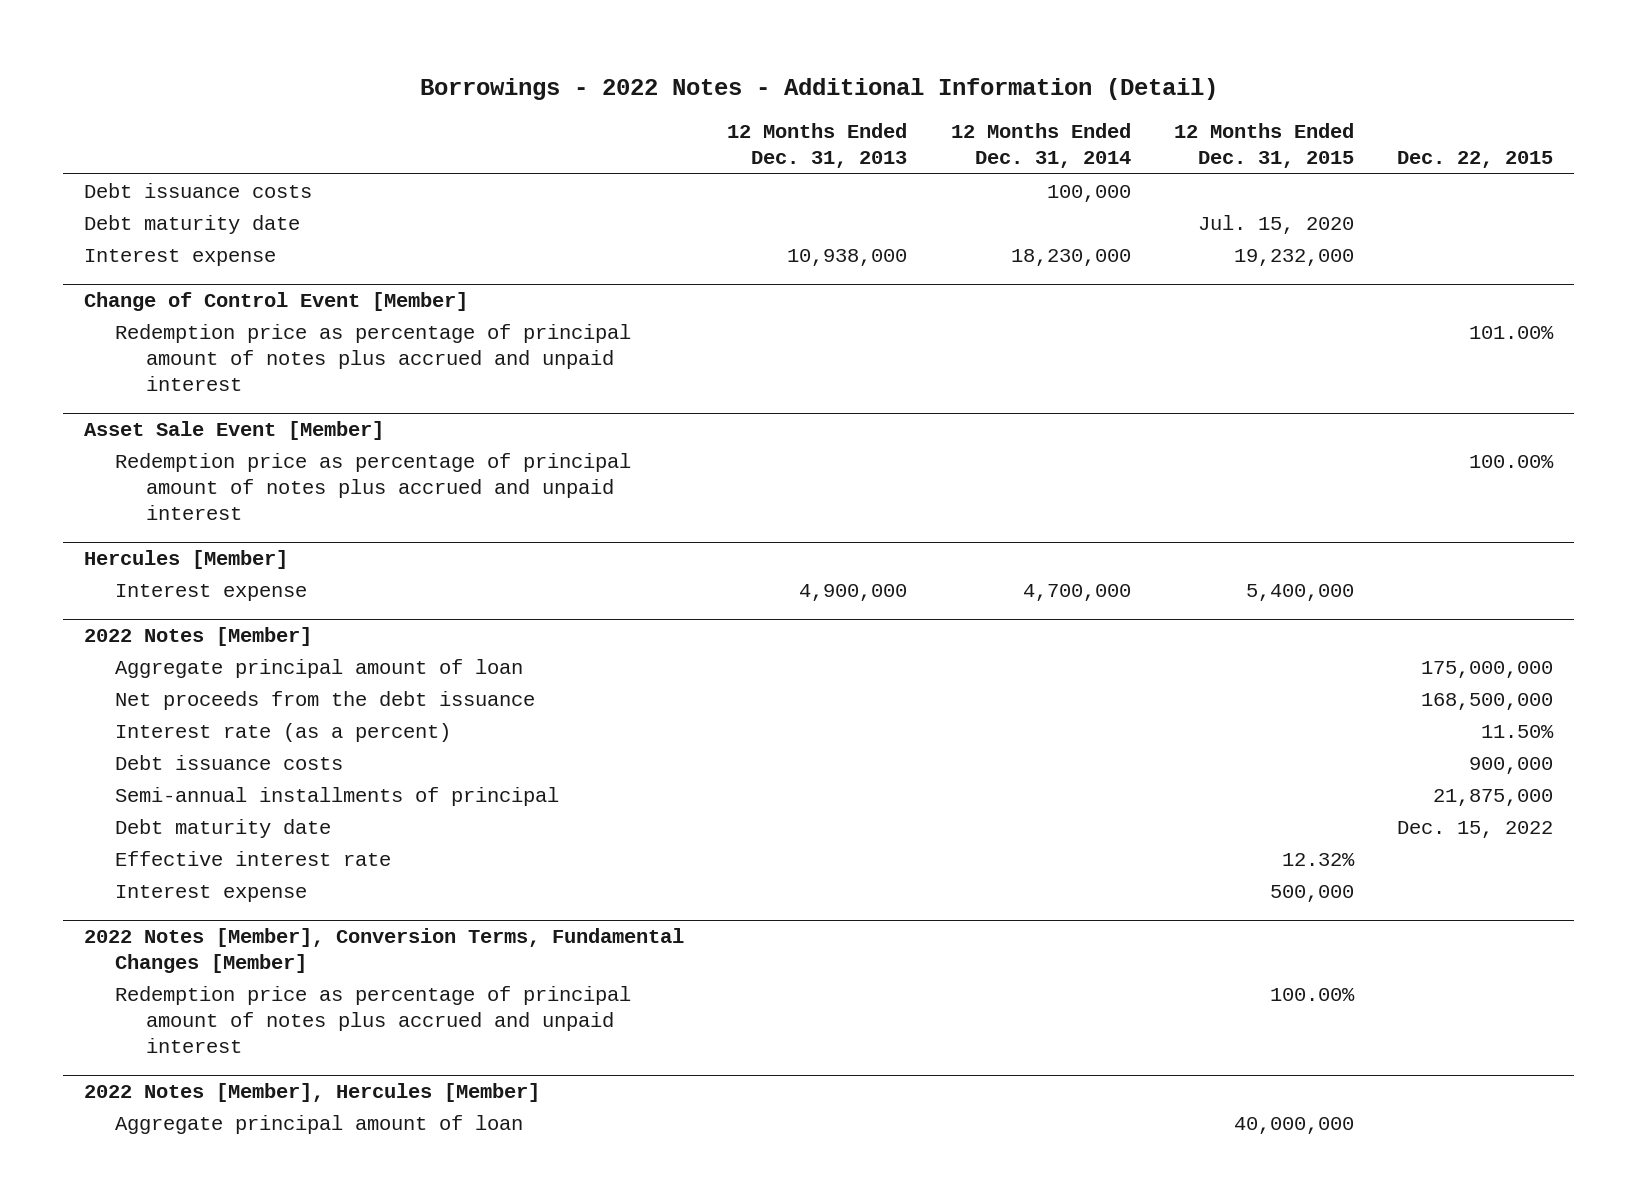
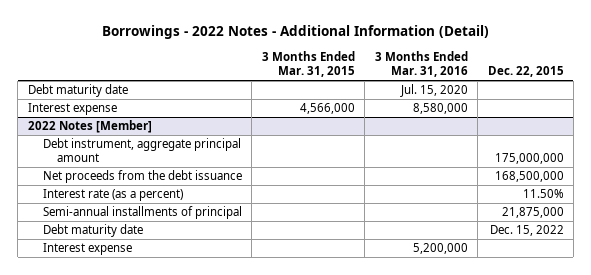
[727,123,908,169] 12 Months Ended Dec. 31, 2013 -> none
[950,123,1131,169] 12 Months Ended Dec. 31, 2014 -> none
[1173,123,1354,169] 12 Months Ended Dec. 31, 2015 -> none
none -> [261,51,355,78] 3 Months Ended Mar. 31, 2015
none -> [374,51,468,78] 3 Months Ended Mar. 31, 2016
[84,182,313,198] Debt issuance costs -> none
[84,291,469,311] Change of Control Event [Member] -> none
[115,323,632,392] Redemption price as percentage of principal amount of notes plus accrued and unpaid interest -> none
[84,420,385,440] Asset Sale Event [Member] -> none
[115,452,632,521] Redemption price as percentage of principal amount of notes plus accrued and unpaid interest -> none
[84,549,289,569] Hercules [Member] -> none
[115,583,308,601] Interest expense -> none
[115,658,524,678] Aggregate principal amount of loan -> [42,138,241,163] Debt instrument, aggregate principal amount
[115,754,344,770] Debt issuance costs -> none
[115,850,392,866] Effective interest rate -> none
[84,927,685,974] 2022 Notes [Member], Conversion Terms, Fundamental Changes [Member] -> none
[115,985,632,1054] Redemption price as percentage of principal amount of notes plus accrued and unpaid interest -> none
[84,1082,541,1102] 2022 Notes [Member], Hercules [Member] -> none
[115,1114,524,1134] Aggregate principal amount of loan -> none

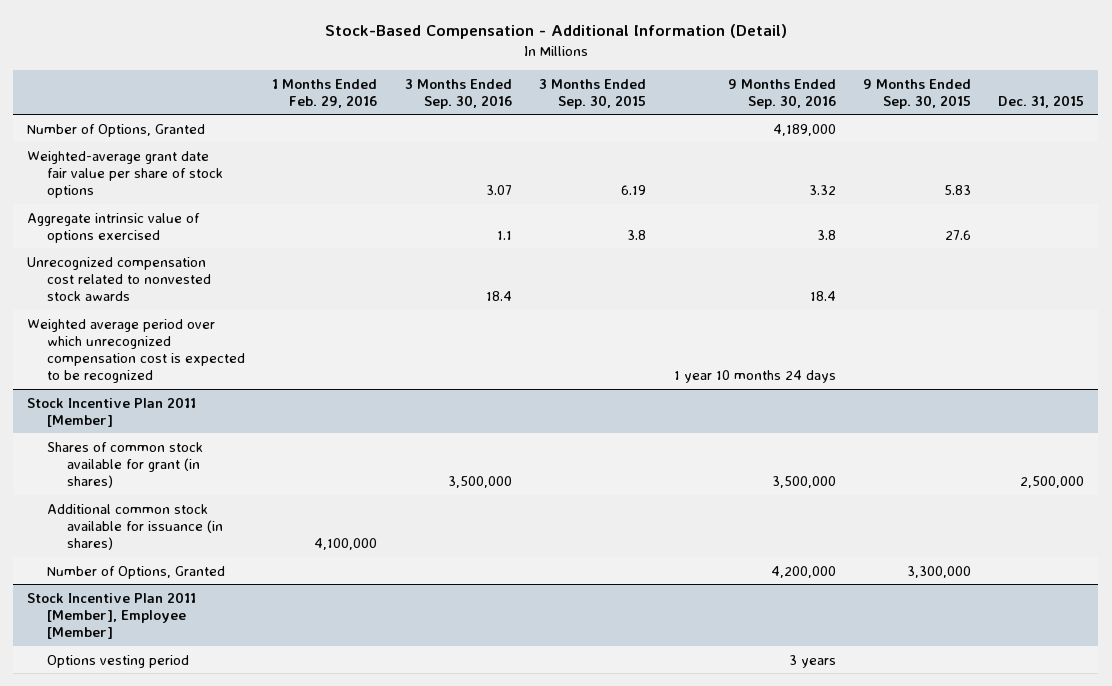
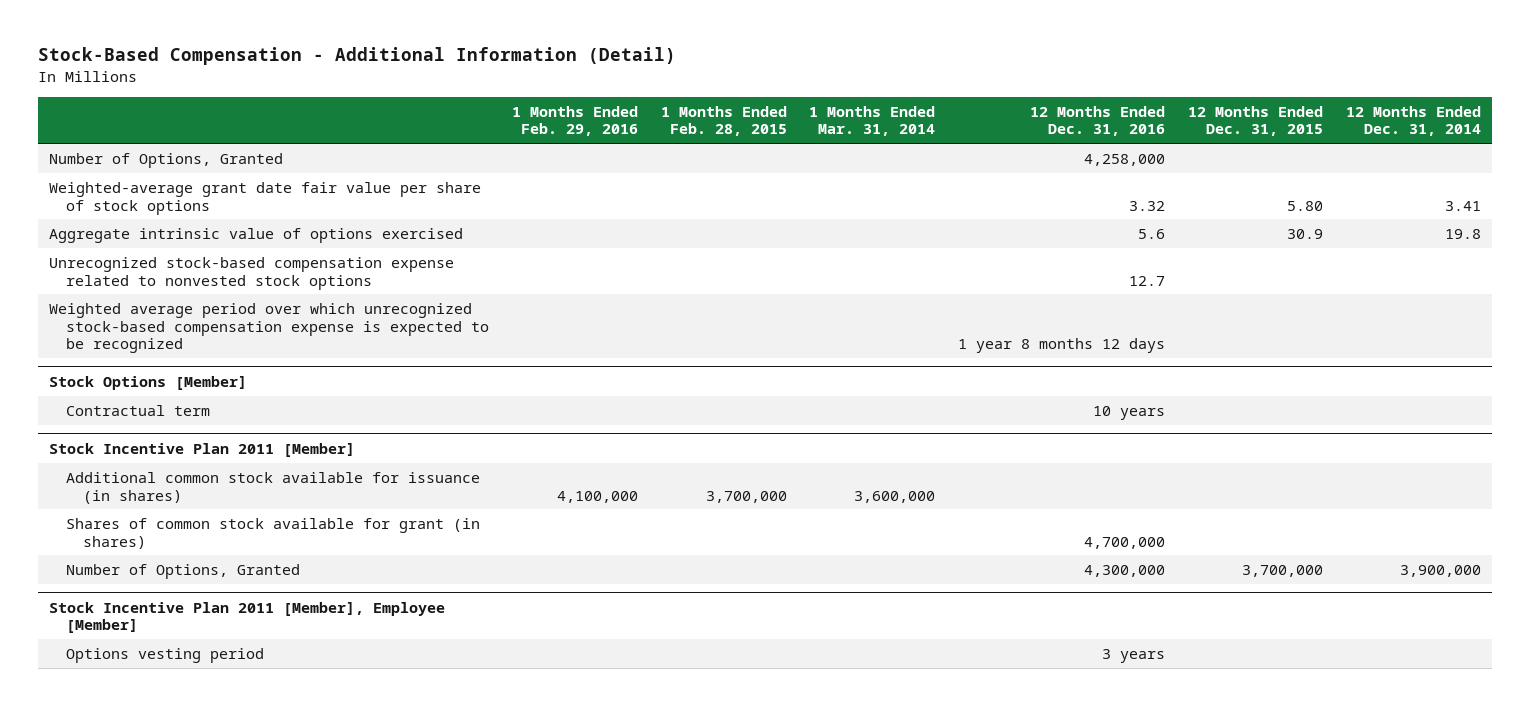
[404,78,512,109] 3 Months Ended Sep. 30, 2016 -> none
[539,78,647,109] 3 Months Ended Sep. 30, 2015 -> none
[727,78,836,109] 9 Months Ended Sep. 30, 2016 -> none
[862,78,971,109] 9 Months Ended Sep. 30, 2015 -> none
[998,94,1085,108] Dec. 31, 2015 -> none
none -> [660,105,787,137] 1 Months Ended Feb. 28, 2015
none -> [809,105,936,137] 1 Months Ended Mar. 31, 2014
none -> [1030,105,1166,137] 12 Months Ended Dec. 31, 2016
none -> [1188,105,1324,137] 12 Months Ended Dec. 31, 2015
none -> [1345,105,1481,137] 12 Months Ended Dec. 31, 2014
[27,256,211,301] Unrecognized compensation cost related to nonvested stock awards -> [49,256,455,290] Unrecognized stock-based compensation expense related to nonvested stock options
[27,318,245,383] Weighted average period over which unrecognized compensation cost is expected to be recognized -> [49,302,490,354] Weighted average period over which unrecognized stock-based compensation expense is expected to be recognized
none -> [49,375,248,390] Stock Options [Member]
none -> [66,404,211,416] Contractual term
[46,441,203,488] Shares of common stock available for grant (in shares) -> [66,517,481,549] Shares of common stock available for grant (in shares)

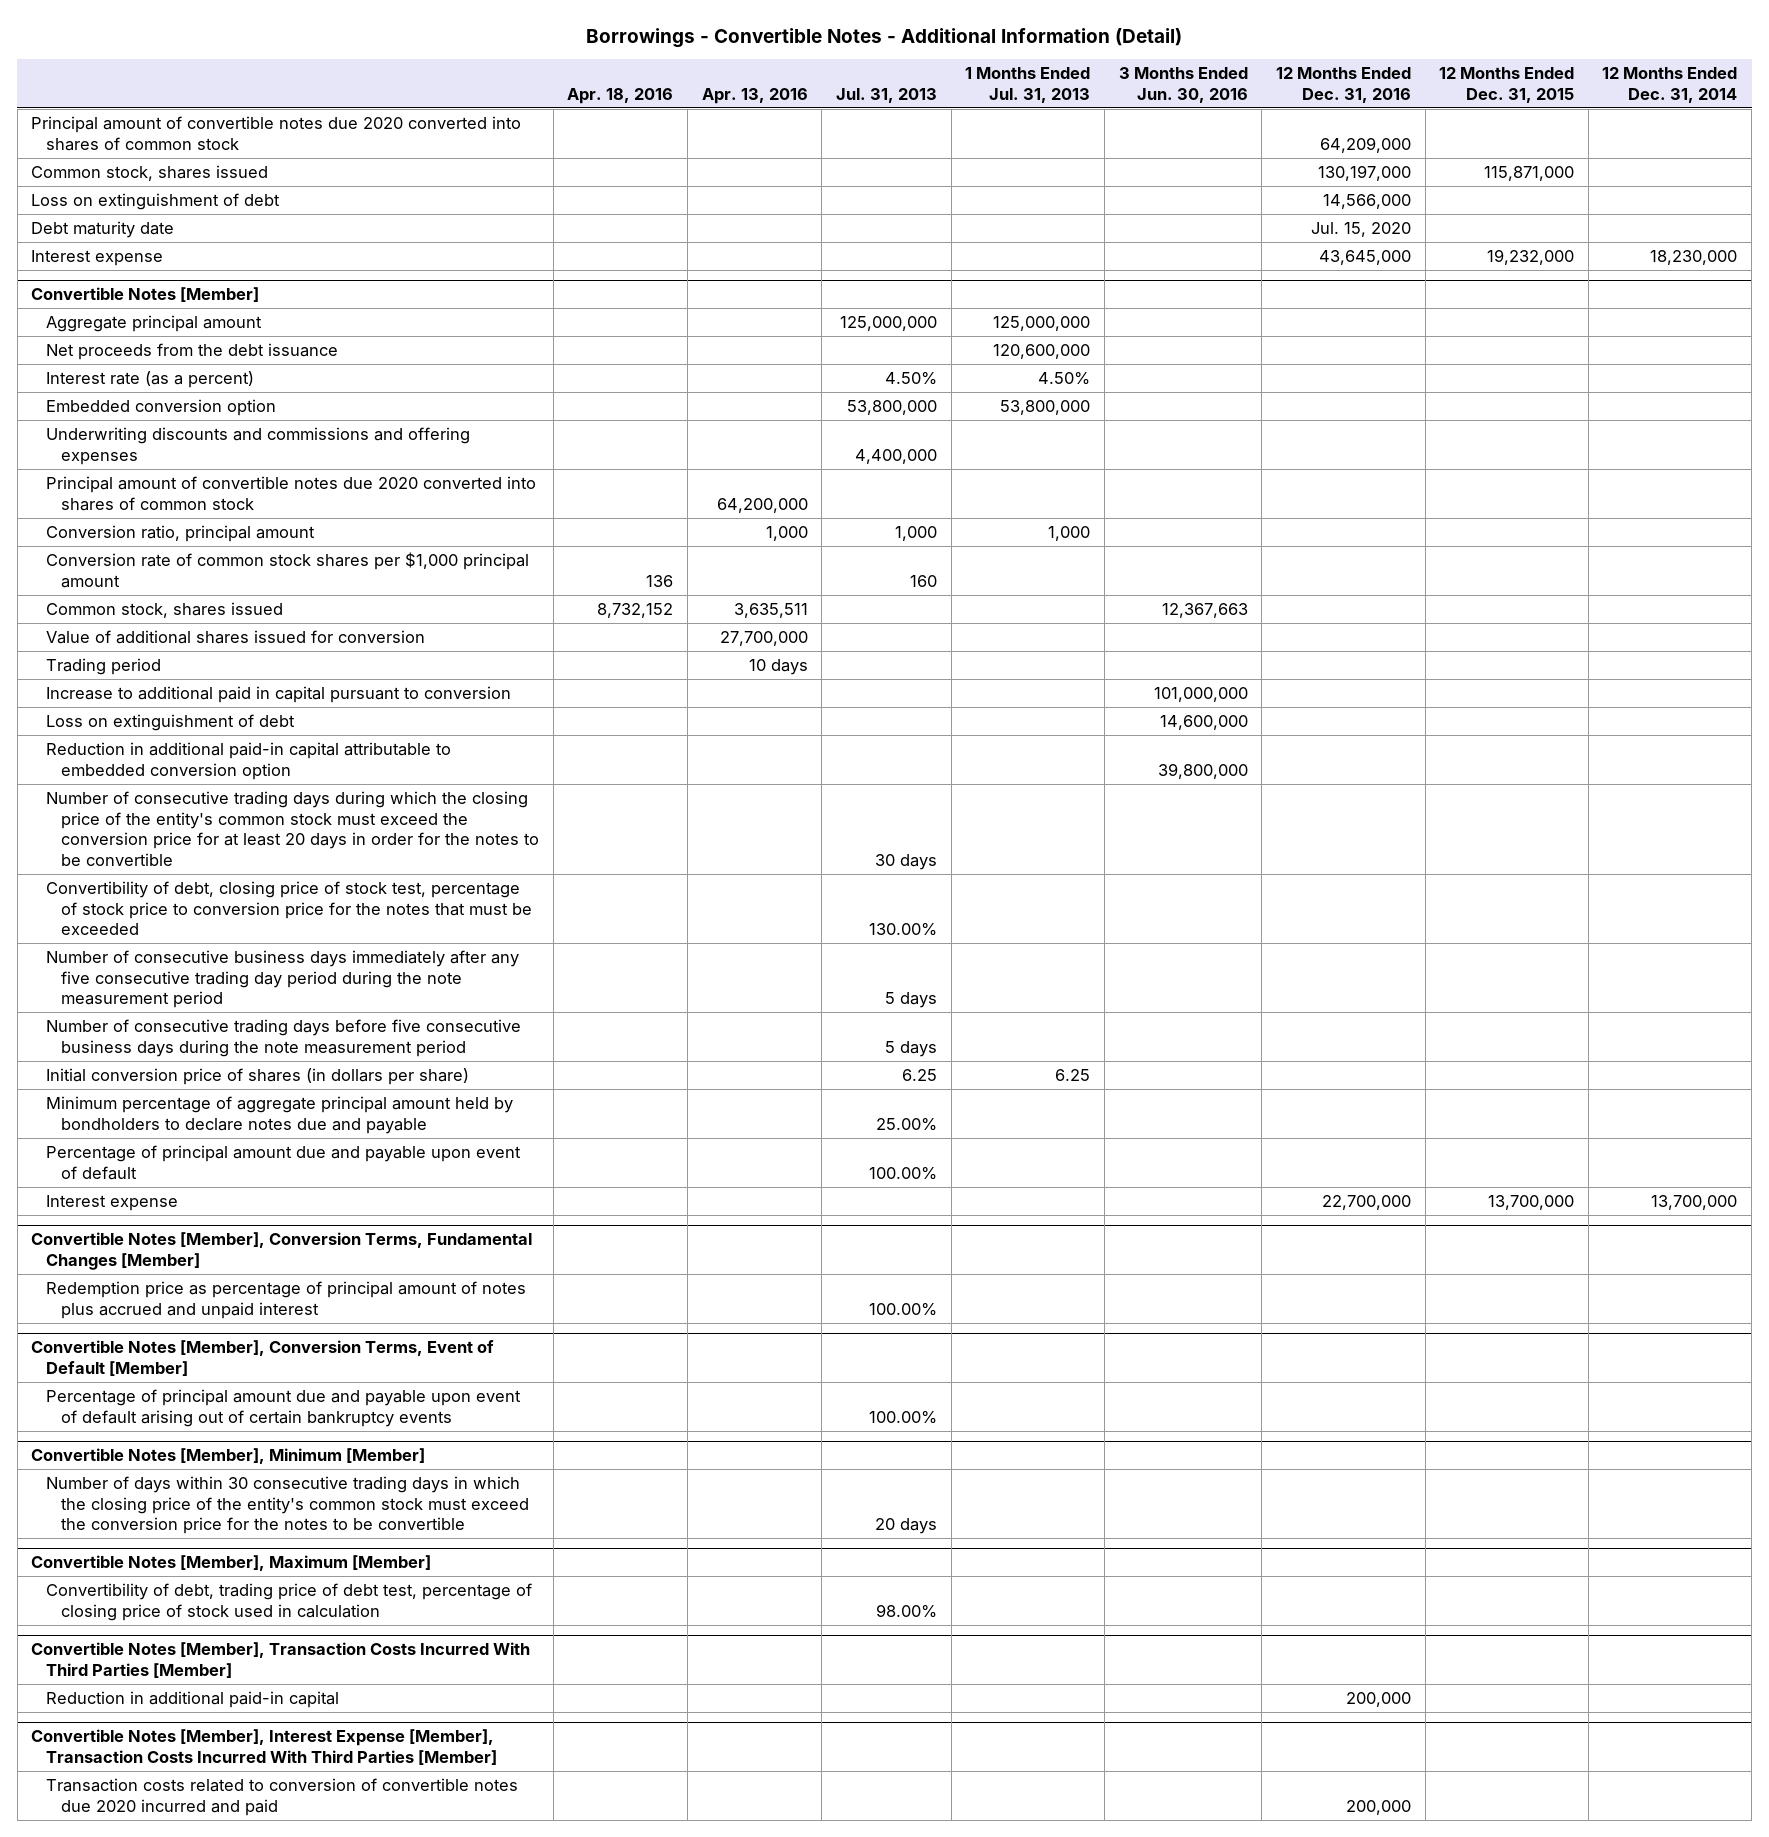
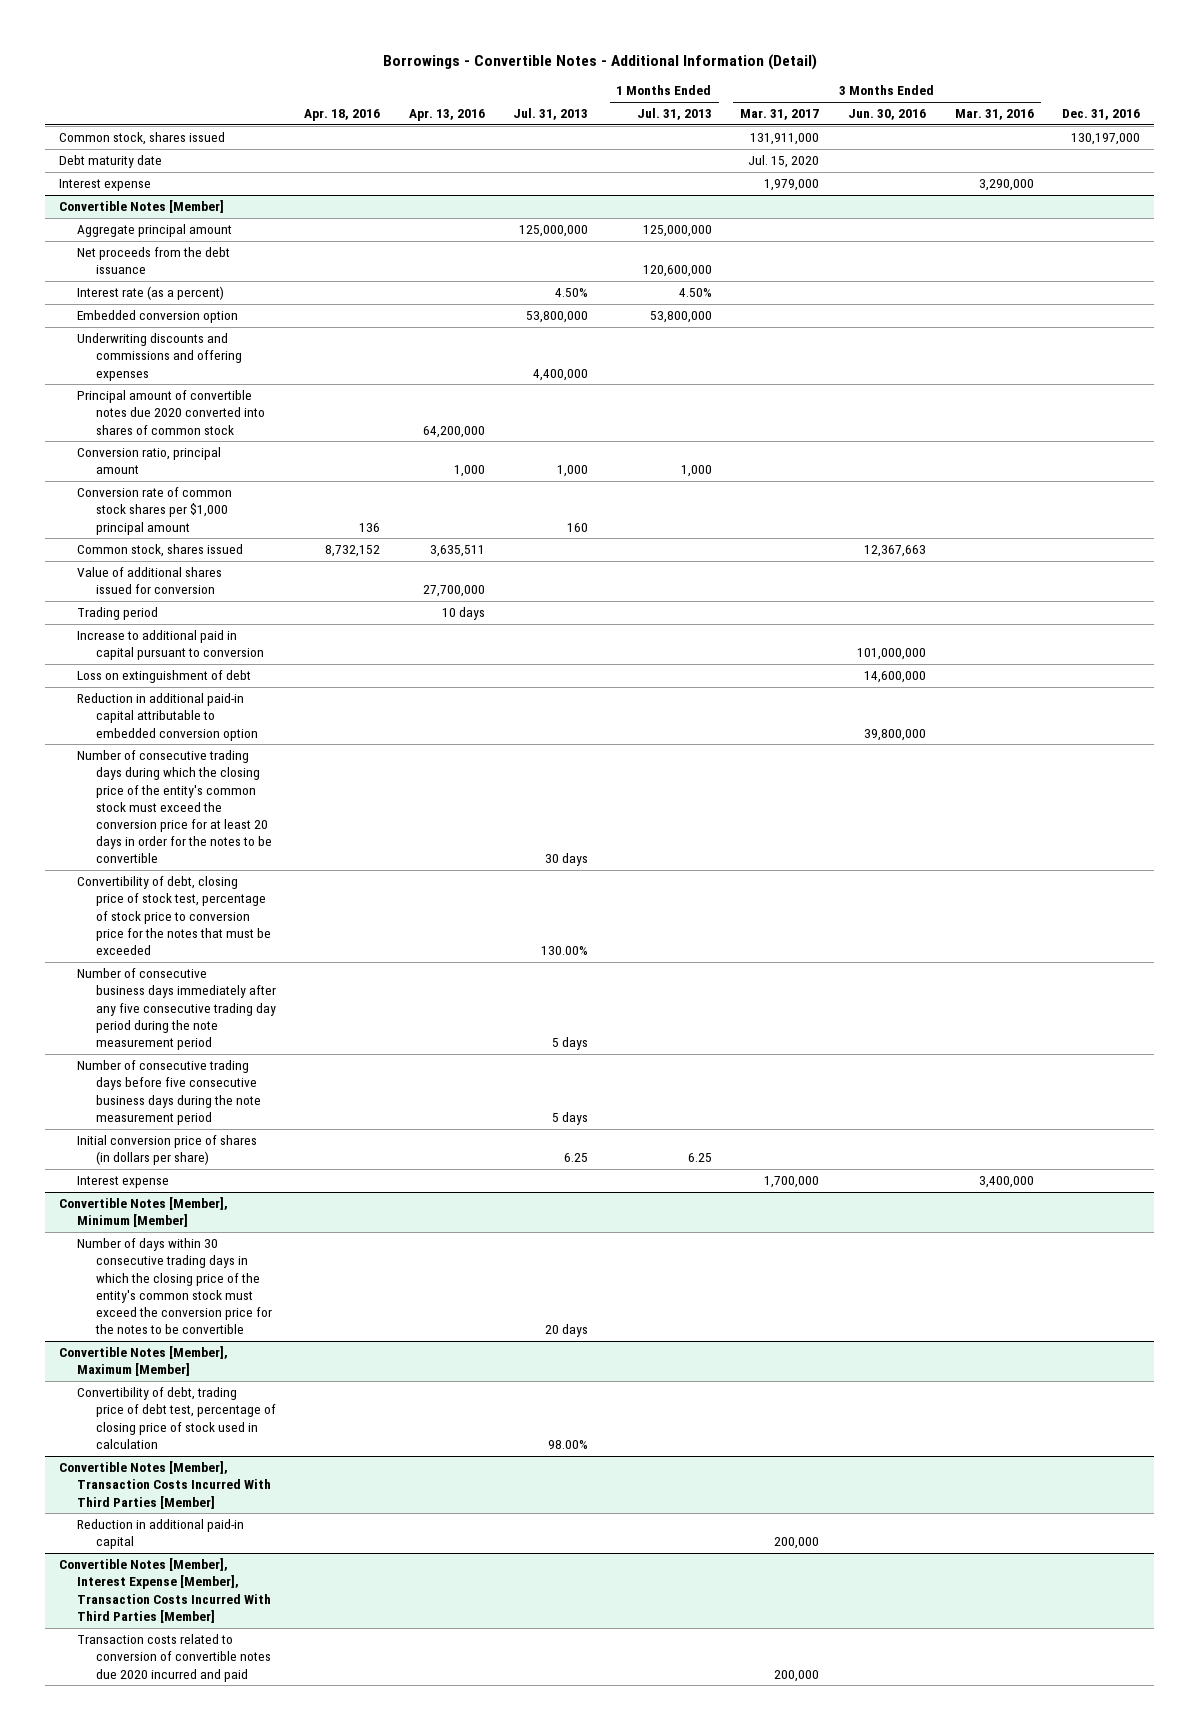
[1275,67,1411,103] 12 Months Ended Dec. 31, 2016 -> none
[1439,67,1575,103] 12 Months Ended Dec. 31, 2015 -> none
[1602,67,1738,103] 12 Months Ended Dec. 31, 2014 -> none
none -> [740,109,820,121] Mar. 31, 2017
none -> [954,109,1034,121] Mar. 31, 2016
none -> [1062,109,1141,121] Dec. 31, 2016
[31,115,522,151] Principal amount of convertible notes due 2020 converted into shares of common stock -> none
[31,192,281,210] Loss on extinguishment of debt -> none
[46,1095,514,1134] Minimum percentage of aggregate principal amount held by bondholders to declare notes due and payable -> none
[46,1144,522,1180] Percentage of principal amount due and payable upon event of default -> none
[31,1232,533,1270] Convertible Notes [Member], Conversion Terms, Fundamental Changes [Member] -> none
[46,1280,527,1319] Redemption price as percentage of principal amount of notes plus accrued and unpaid interest -> none
[31,1340,495,1376] Convertible Notes [Member], Conversion Terms, Event of Default [Member] -> none
[46,1388,522,1427] Percentage of principal amount due and payable upon event of default arising out of certain bankruptcy events -> none

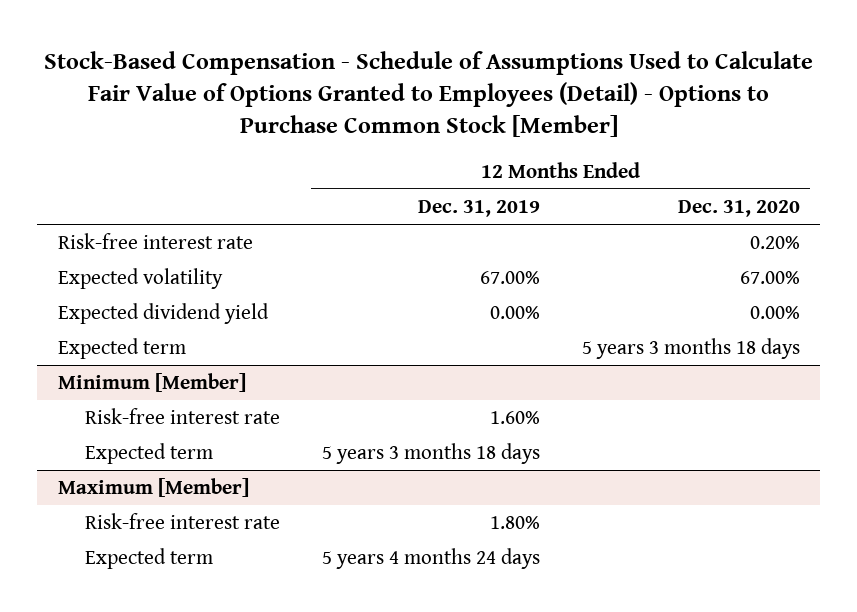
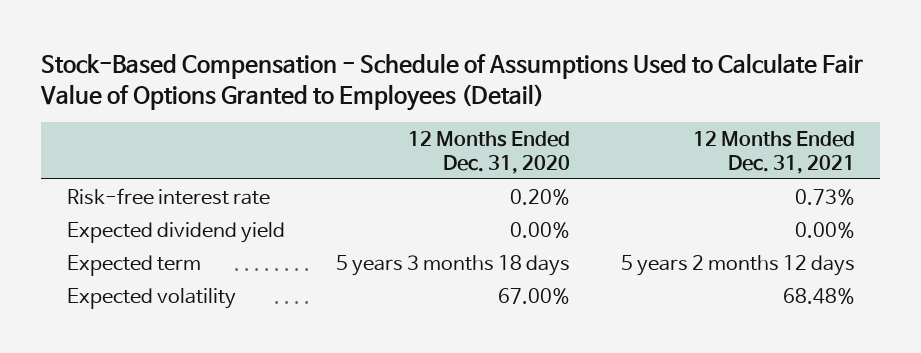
[43,50,813,137] Stock-Based Compensation - Schedule of Assumptions Used to Calculate Fair Value of Options Granted to Employees (Detail) - Options to Purchase Common Stock [Member] -> [40,52,864,111] Stock-Based Compensation - Schedule of Assumptions Used to Calculate Fair Value of Options Granted to Employees (Detail)
[417,199,540,217] Dec. 31, 2019 -> none
none -> [692,130,855,174] 12 Months Ended Dec. 31, 2021
[57,373,246,393] Minimum [Member] -> none
[84,408,280,425] Risk-free interest rate -> none
[84,443,213,465] Expected term -> none
[57,478,249,498] Maximum [Member] -> none
[84,513,280,530] Risk-free interest rate -> none
[84,548,213,570] Expected term -> none
[57,268,223,290] Expected volatility -> [66,287,236,309] Expected volatility

